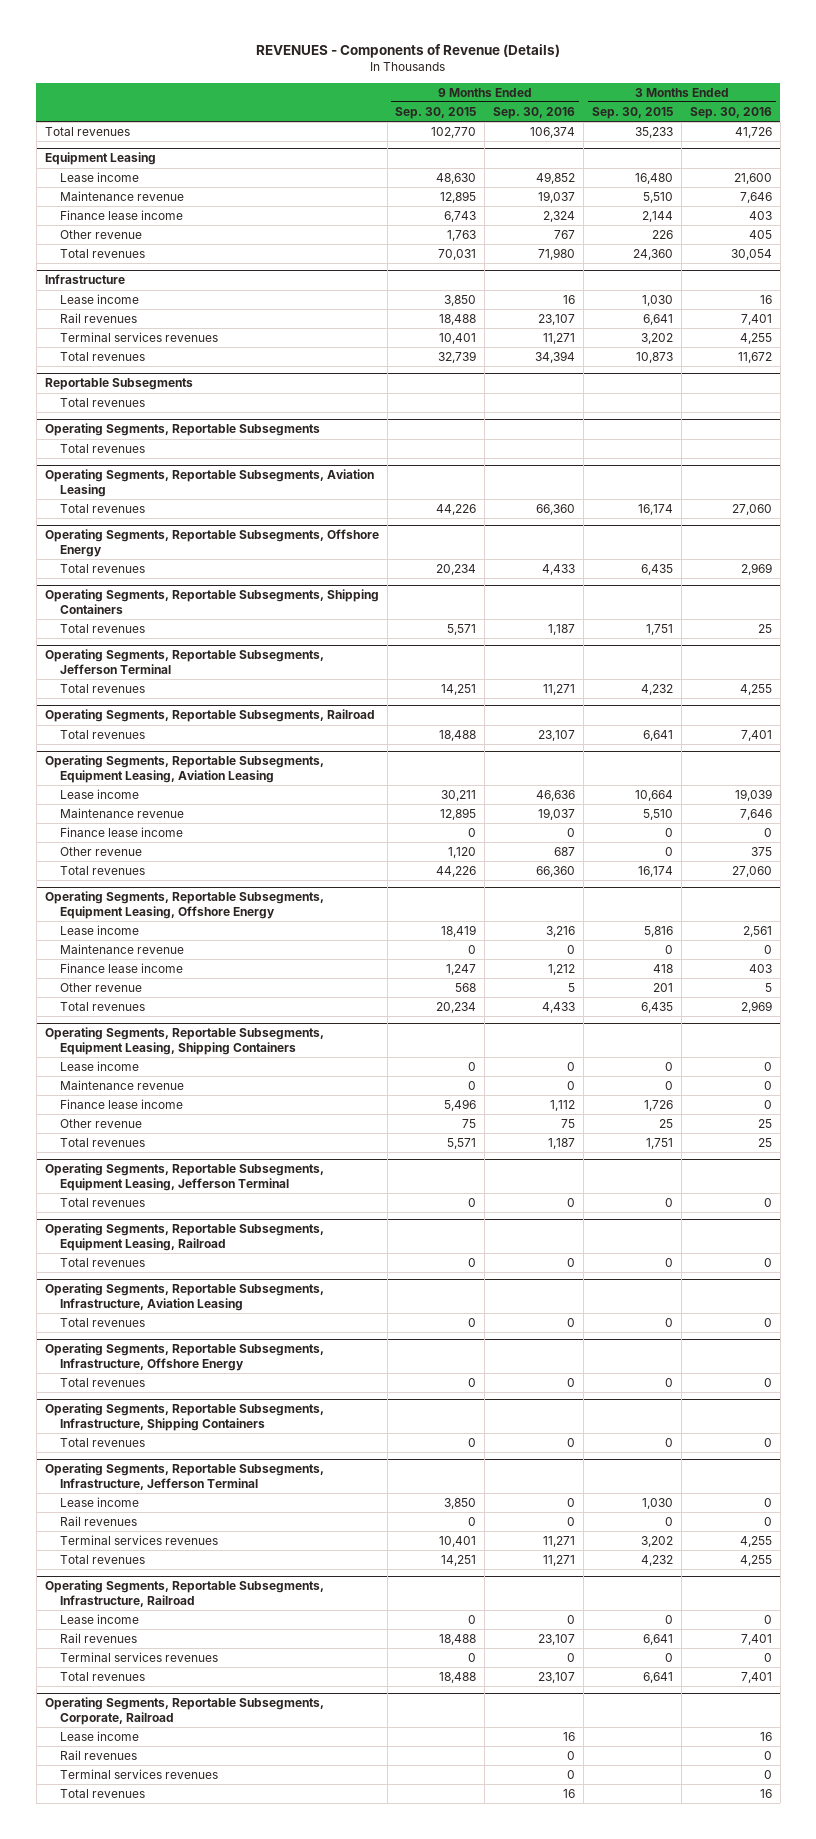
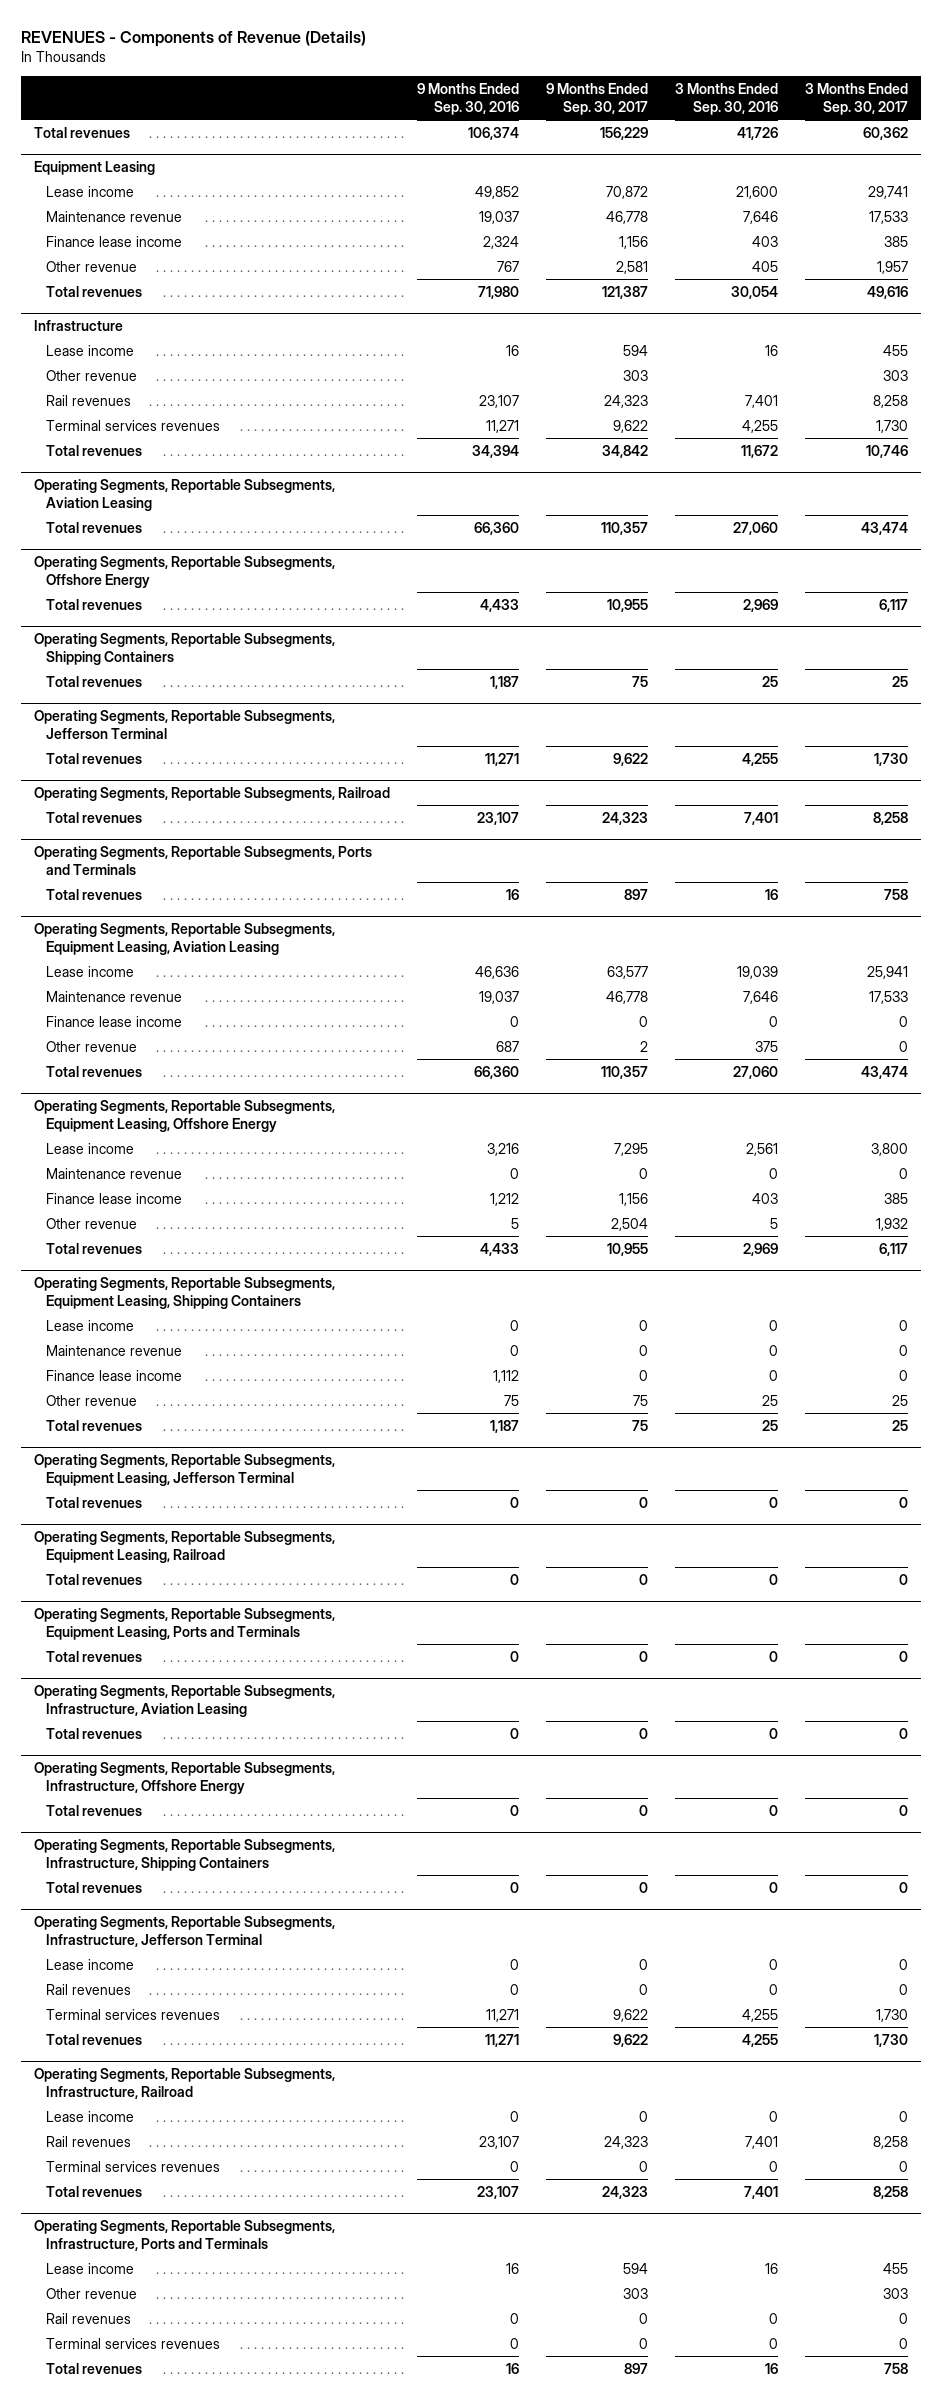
[395,106,477,119] Sep. 30, 2015 -> none
[591,106,673,119] Sep. 30, 2015 -> none
none -> [546,82,649,115] 9 Months Ended Sep. 30, 2017
none -> [805,82,909,115] 3 Months Ended Sep. 30, 2017
none -> [46,369,138,381] Other revenue
[44,378,193,391] Reportable Subsegments -> none
[60,397,146,407] Total revenues -> none
[44,423,320,437] Operating Segments, Reportable Subsegments -> none
[60,443,146,453] Total revenues -> none
none -> [34,845,373,875] Operating Segments, Reportable Subsegments, Ports and Terminals
none -> [46,888,143,900] Total revenues
none -> [34,1607,336,1640] Operating Segments, Reportable Subsegments, Equipment Leasing, Ports and Terminals
none -> [46,1650,143,1662] Total revenues
[44,1697,324,1726] Operating Segments, Reportable Subsegments, Corporate, Railroad -> none
none -> [34,2219,336,2251] Operating Segments, Reportable Subsegments, Infrastructure, Ports and Terminals
none -> [46,2287,138,2299] Other revenue

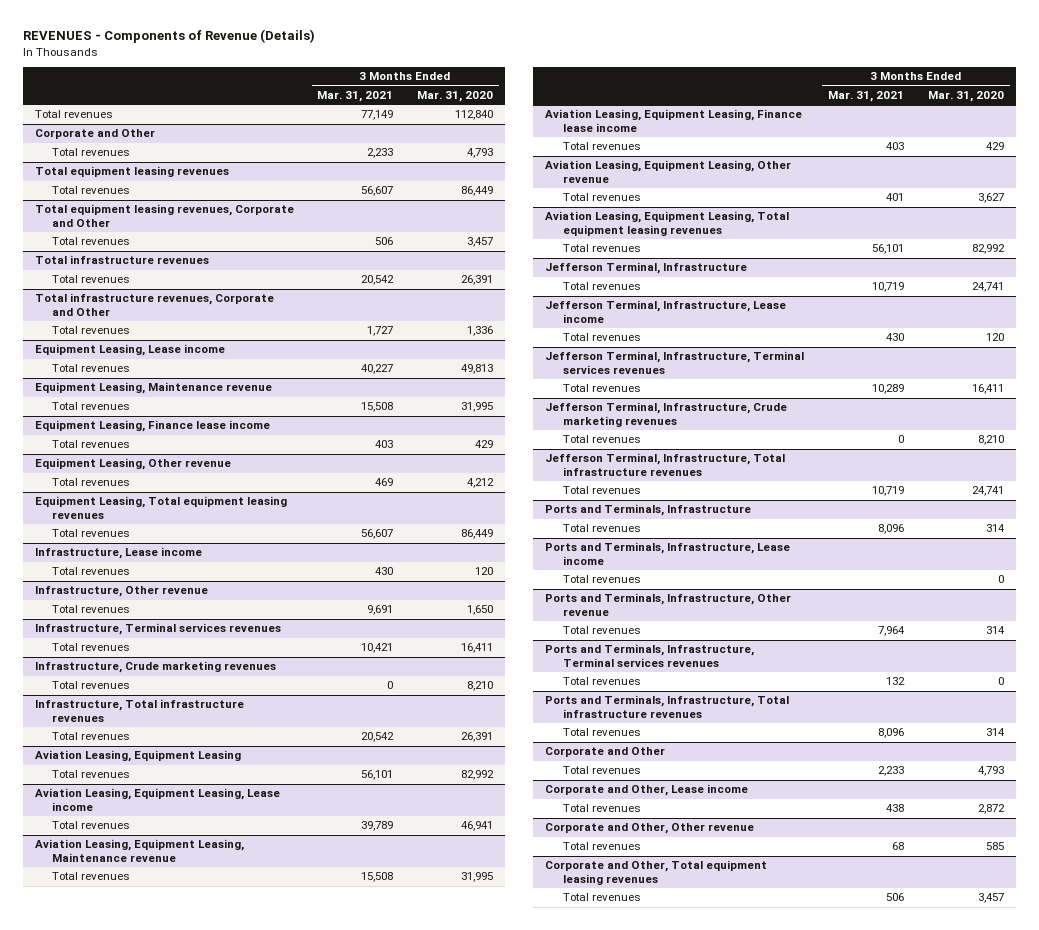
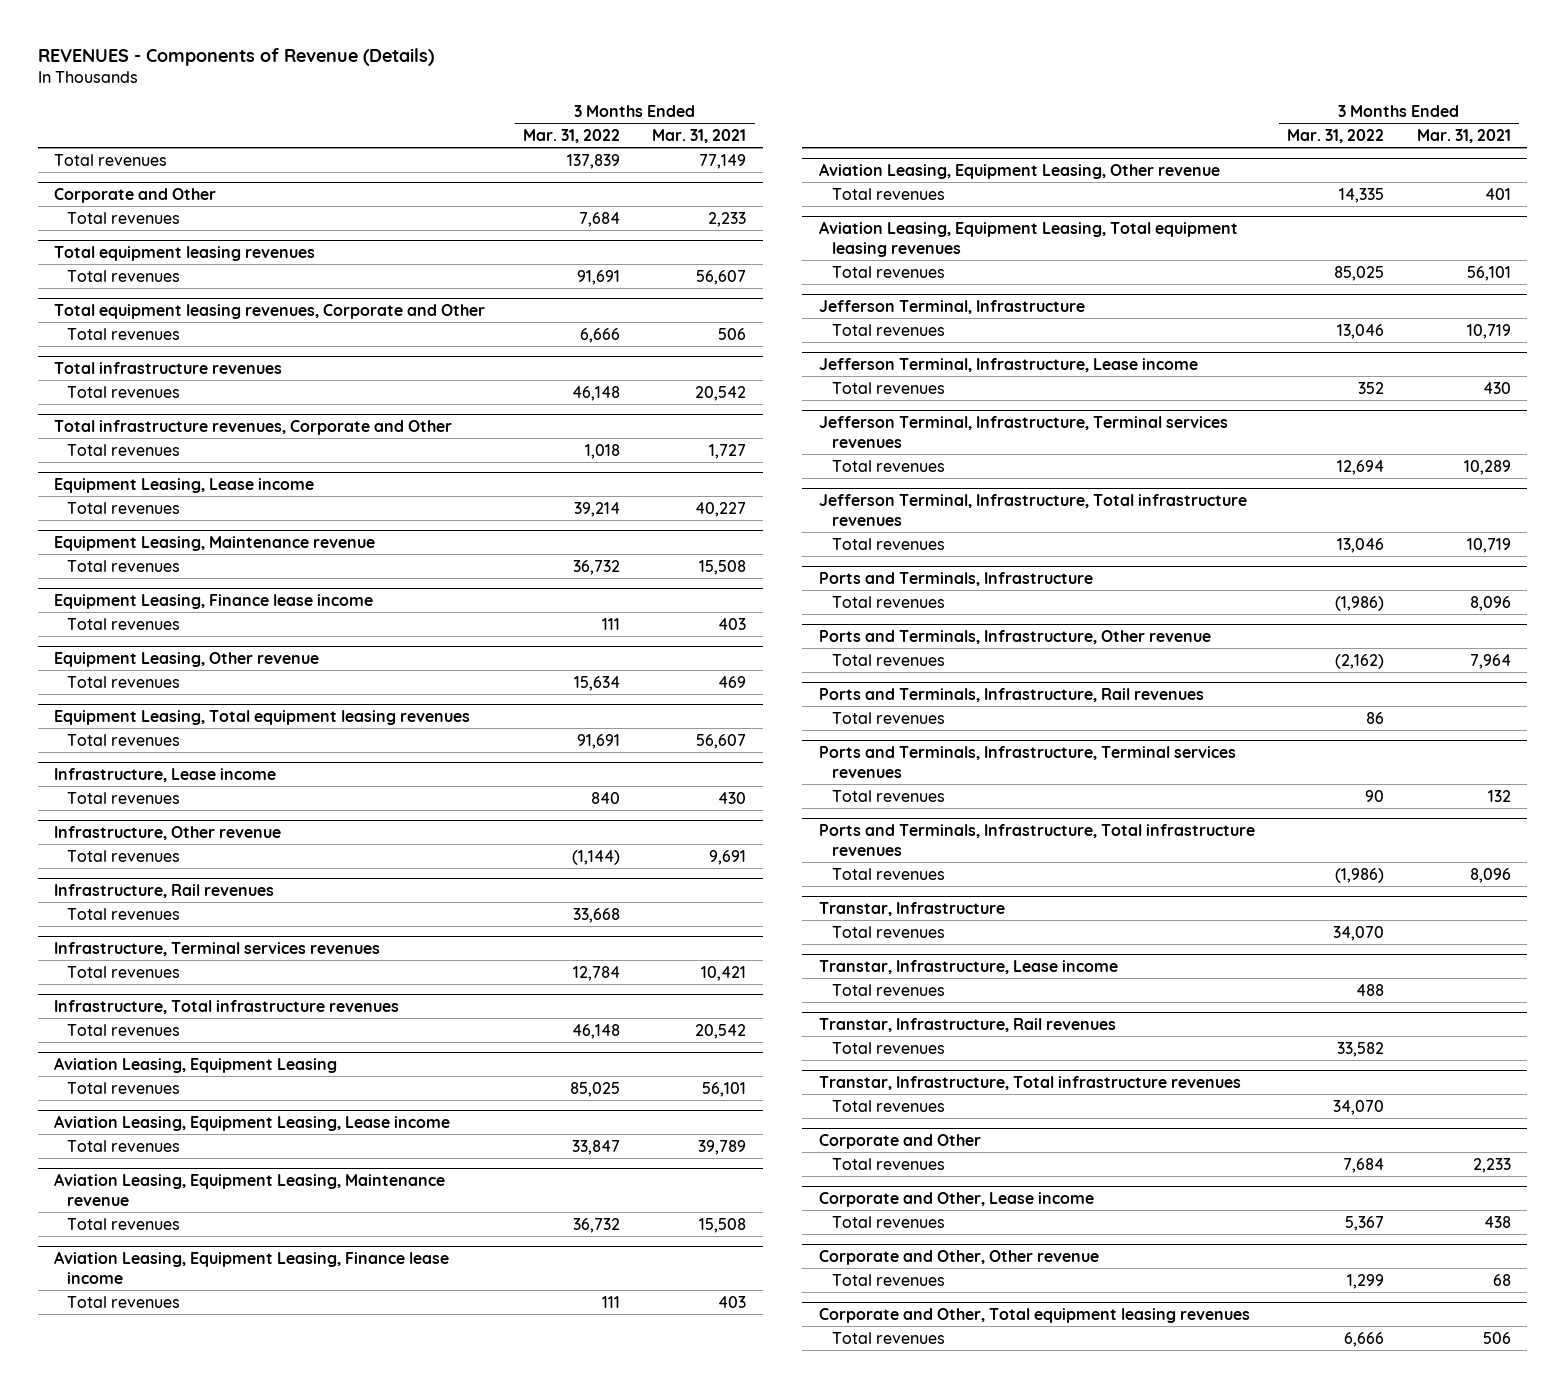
[417,91,494,103] Mar. 31, 2020 -> none
none -> [522,128,620,143] Mar. 31, 2022
none -> [53,883,274,898] Infrastructure, Rail revenues
none -> [67,907,181,920] Total revenues
[34,661,276,674] Infrastructure, Crude marketing revenues -> none
[52,681,131,690] Total revenues -> none
[545,402,788,428] Jefferson Terminal, Infrastructure, Crude marketing revenues -> none
[562,435,641,444] Total revenues -> none
[545,542,791,566] Ports and Terminals, Infrastructure, Lease income -> none
[562,575,641,584] Total revenues -> none
none -> [818,687,1204,702] Ports and Terminals, Infrastructure, Rail revenues
none -> [832,711,946,724] Total revenues
none -> [818,901,1005,916] Transtar, Infrastructure
none -> [832,925,946,938] Total revenues
none -> [818,959,1118,974] Transtar, Infrastructure, Lease income
none -> [832,983,946,996] Total revenues
none -> [818,1017,1116,1032] Transtar, Infrastructure, Rail revenues
none -> [832,1041,946,1054] Total revenues
none -> [818,1075,1241,1090] Transtar, Infrastructure, Total infrastructure revenues
none -> [832,1099,946,1112] Total revenues

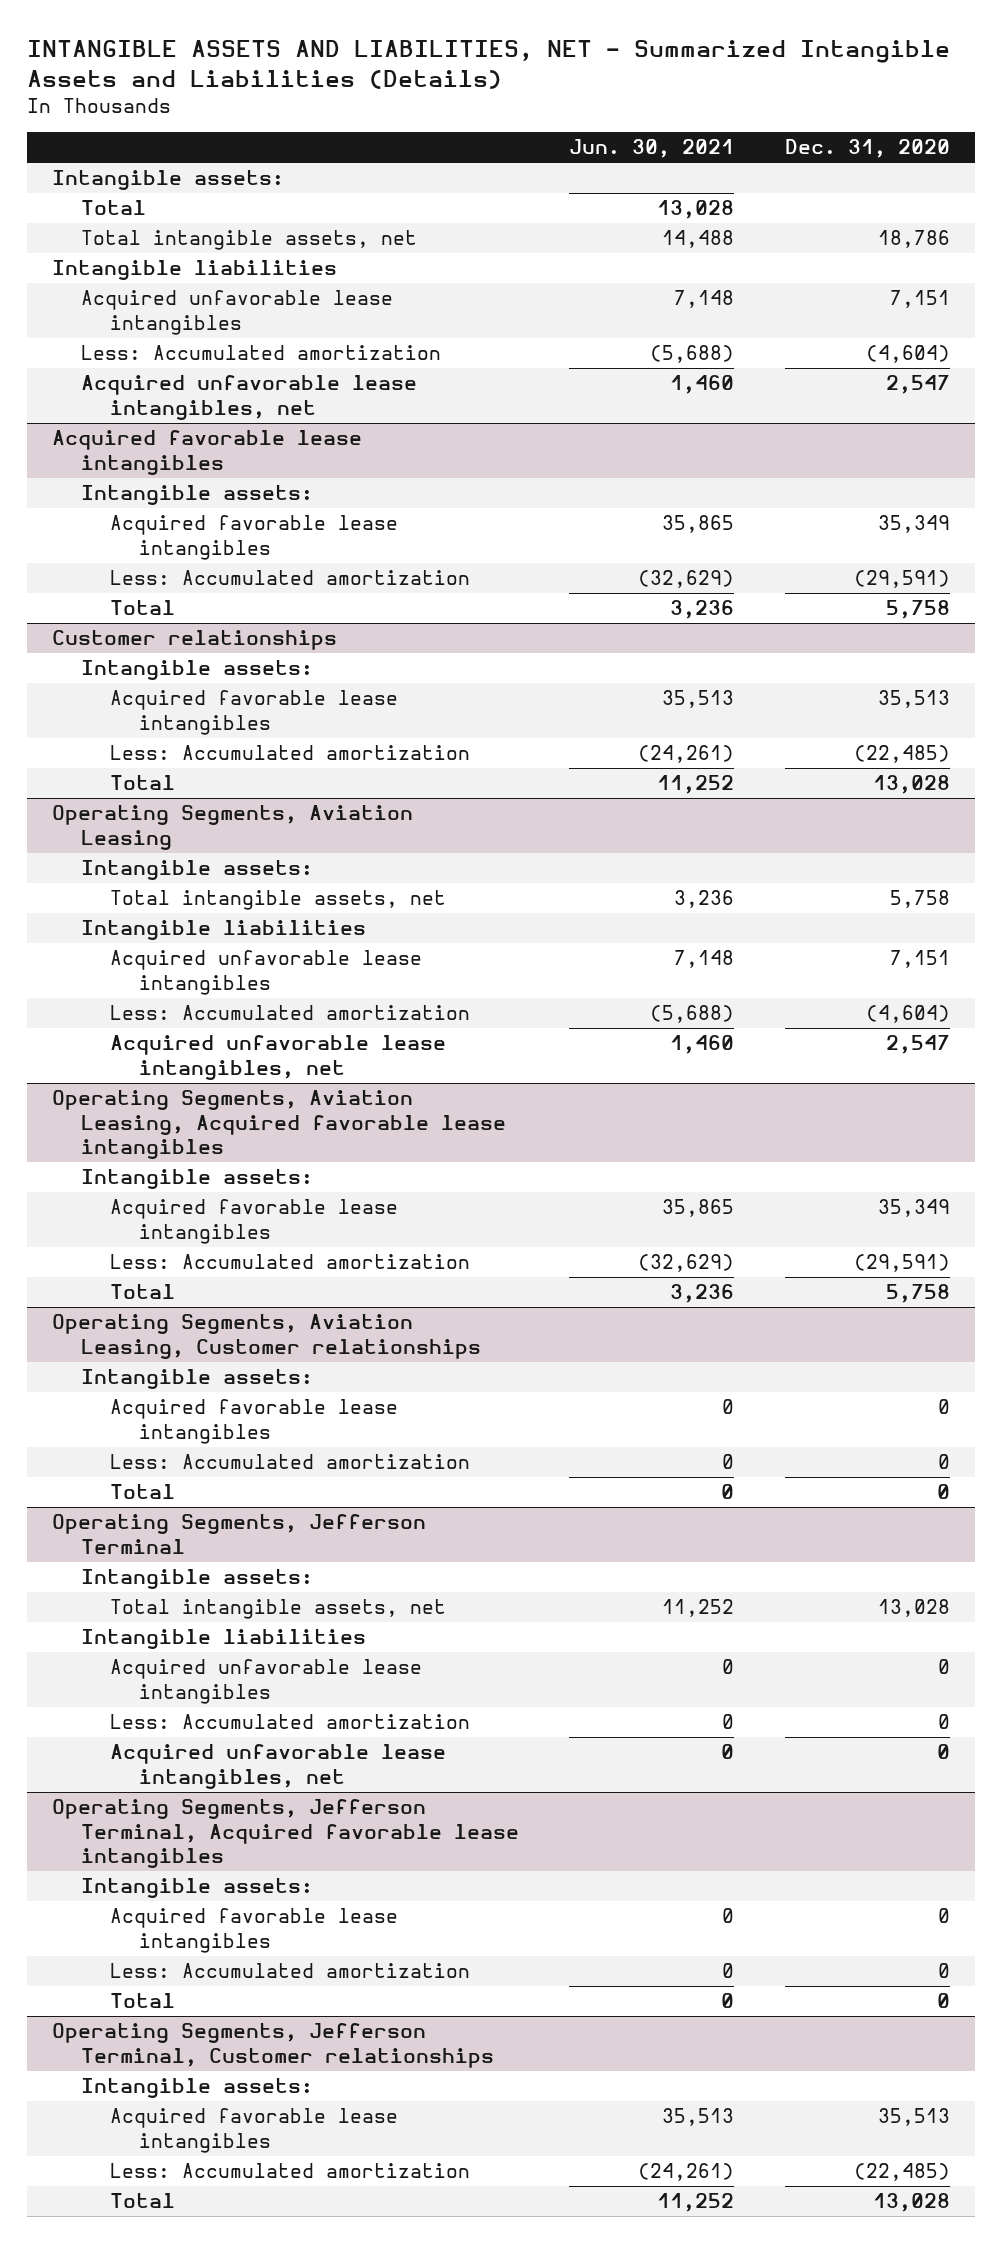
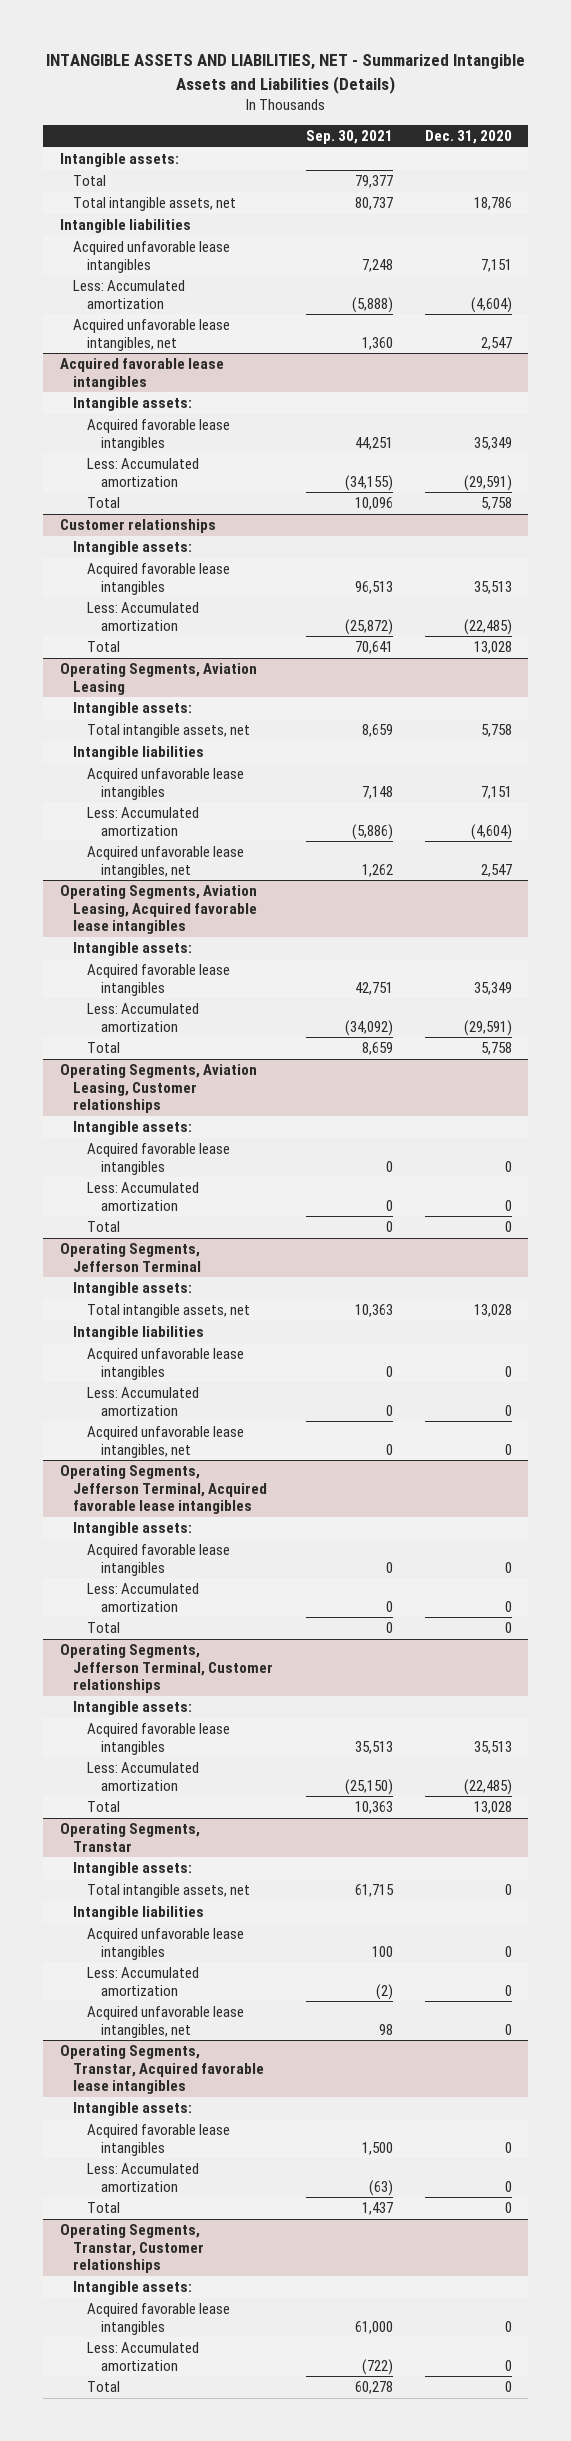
[569,139,735,159] Jun. 30, 2021 -> none
none -> [305,129,393,144] Sep. 30, 2021
none -> [59,1823,200,1852] Operating Segments, Transtar
none -> [73,1862,193,1877] Intangible assets:
none -> [86,1884,250,1899] Total intangible assets, net
none -> [73,1906,205,1921] Intangible liabilities
none -> [86,1928,244,1960] Acquired unfavorable lease intangibles
none -> [86,1967,199,1996] Less: Accumulated amortization
none -> [86,2006,244,2038] Acquired unfavorable lease intangibles, net
none -> [59,2045,265,2094] Operating Segments, Transtar, Acquired favorable lease intangibles
none -> [73,2102,193,2117] Intangible assets:
none -> [86,2124,230,2156] Acquired favorable lease intangibles
none -> [86,2163,199,2192] Less: Accumulated amortization
none -> [86,2202,120,2214] Total
none -> [59,2224,205,2273] Operating Segments, Transtar, Customer relationships
none -> [73,2281,193,2296] Intangible assets:
none -> [86,2303,230,2335] Acquired favorable lease intangibles
none -> [86,2342,199,2371] Less: Accumulated amortization
none -> [86,2381,120,2393] Total

